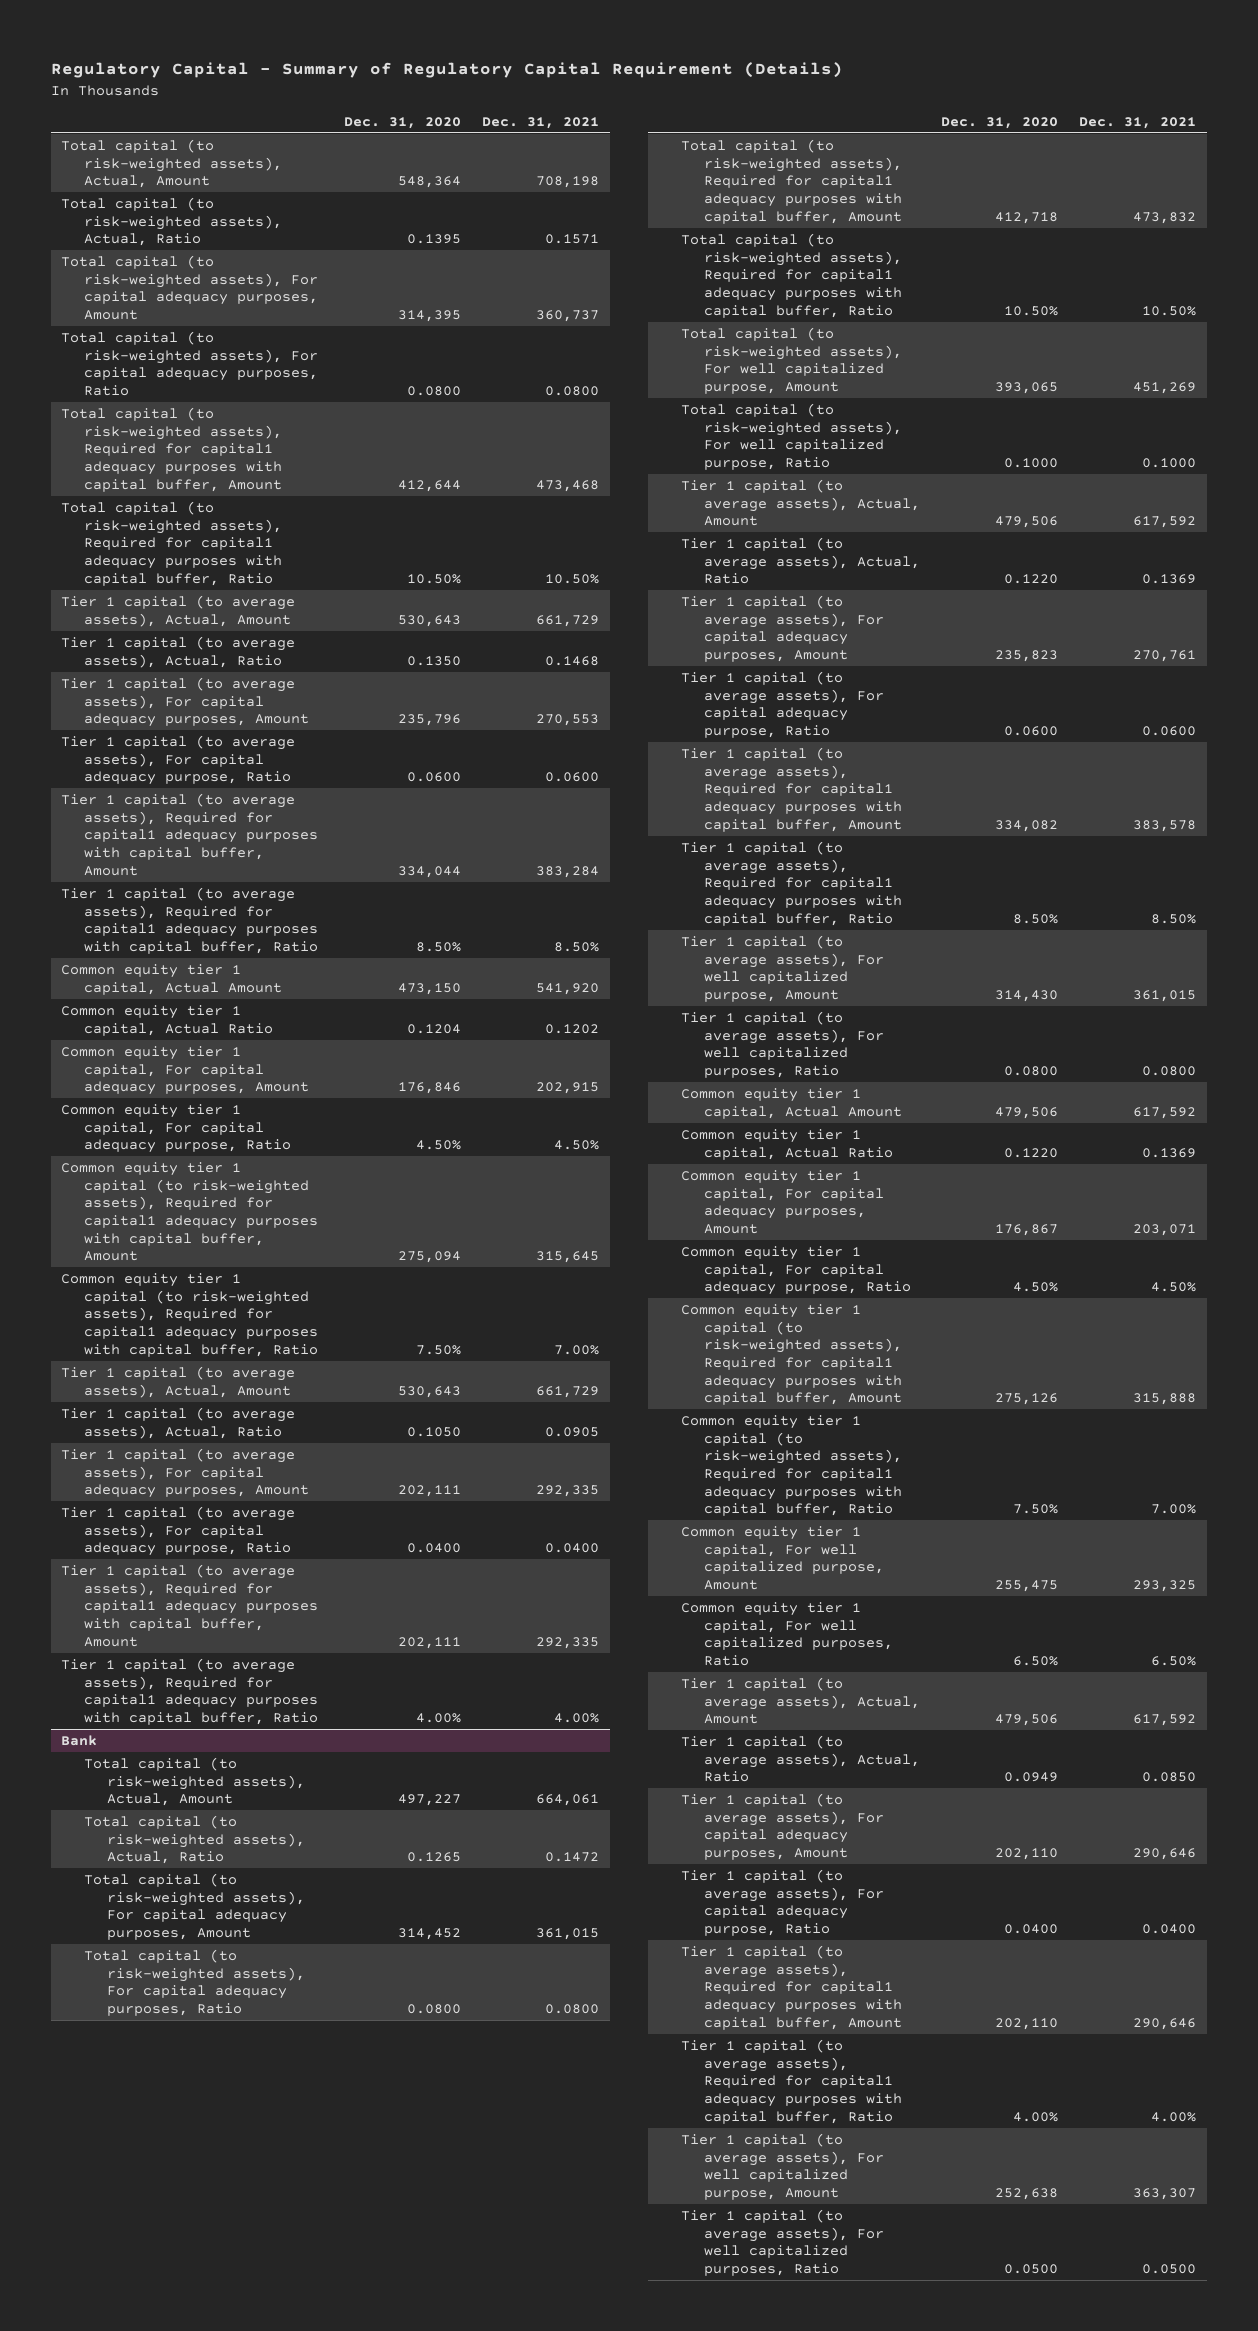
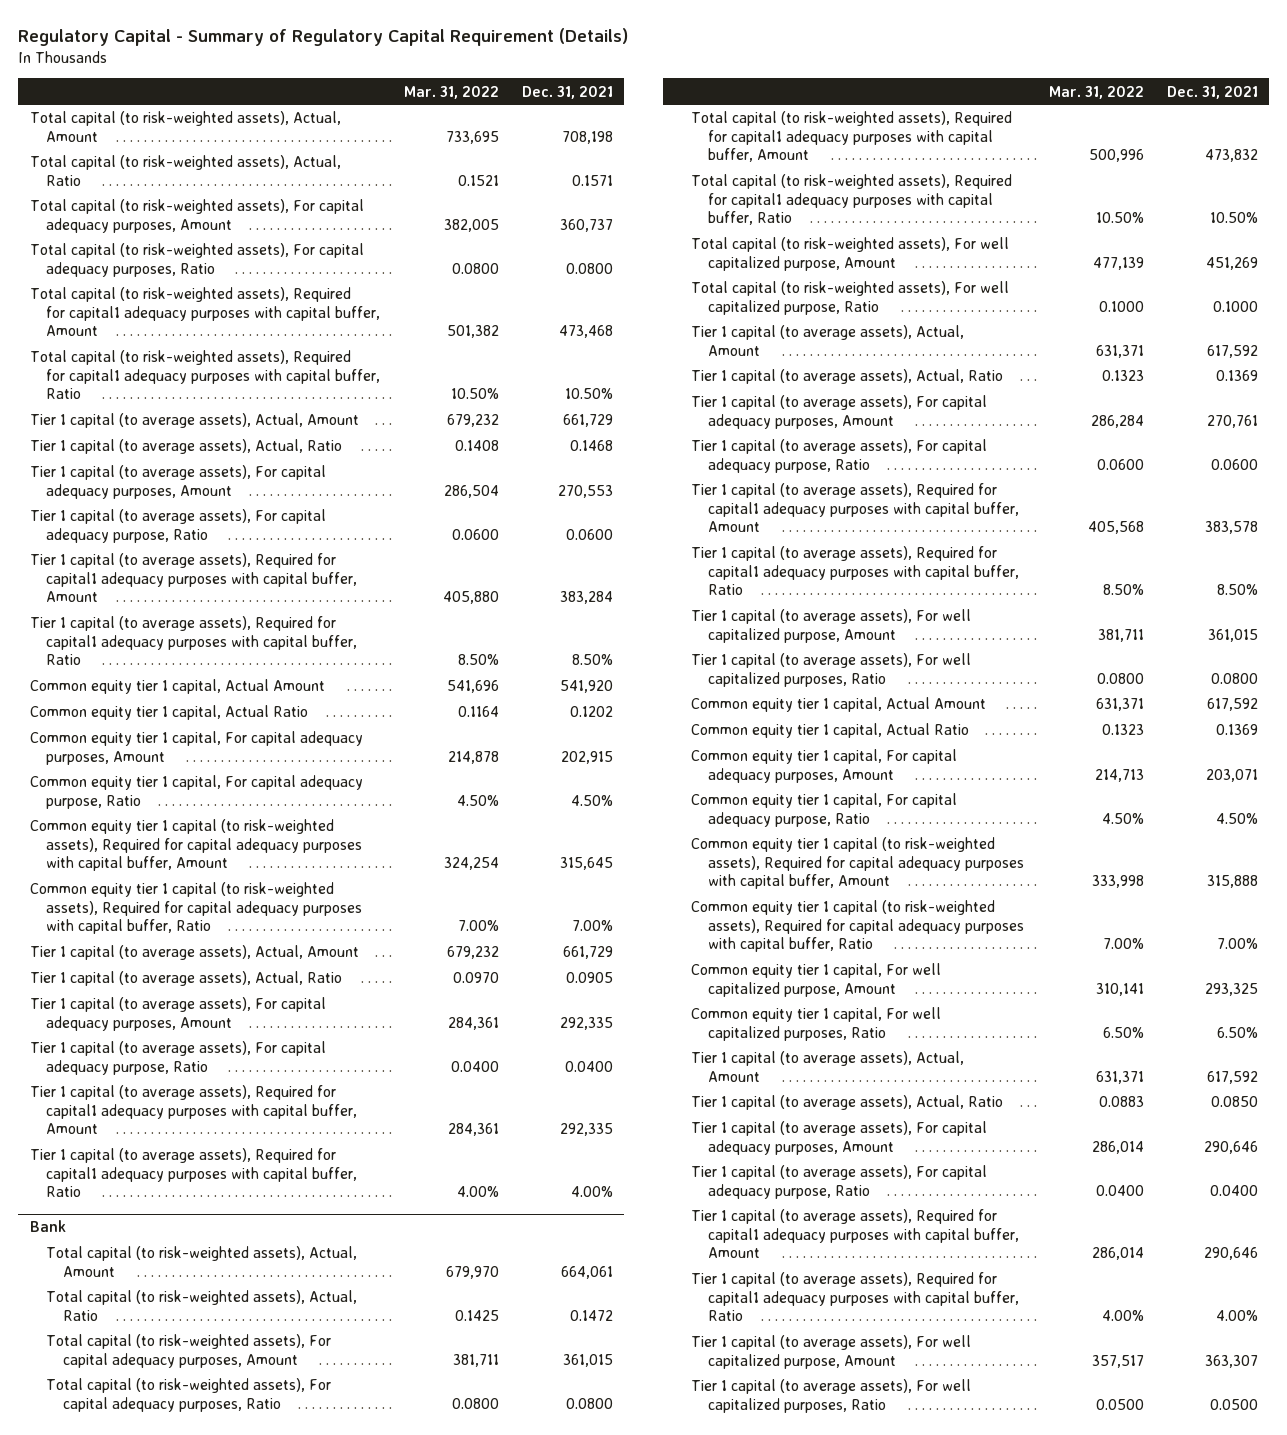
[344,116,462,129] Dec. 31, 2020 -> none
none -> [403,85,499,99] Mar. 31, 2022
[61,1161,319,1262] Common equity tier 1 capital (to risk-weighted assets), Required for capital1 adequacy purposes with capital buffer, Amount -> [29,819,363,872] Common equity tier 1 capital (to risk-weighted assets), Required for capital adequacy purposes with capital buffer, Amount
[61,1272,319,1357] Common equity tier 1 capital (to risk-weighted assets), Required for capital1 adequacy purposes with capital buffer, Ratio -> [29,882,363,935] Common equity tier 1 capital (to risk-weighted assets), Required for capital adequacy purposes with capital buffer, Ratio
[681,1303,903,1406] Common equity tier 1 capital (to risk-weighted assets), Required for capital1 adequacy purposes with capital buffer, Amount -> [691,837,1025,890] Common equity tier 1 capital (to risk-weighted assets), Required for capital adequacy purposes with capital buffer, Amount
[681,1414,903,1517] Common equity tier 1 capital (to risk-weighted assets), Required for capital1 adequacy purposes with capital buffer, Ratio -> [691,900,1025,953] Common equity tier 1 capital (to risk-weighted assets), Required for capital adequacy purposes with capital buffer, Ratio

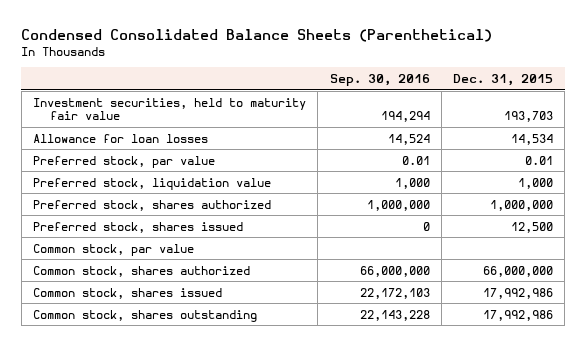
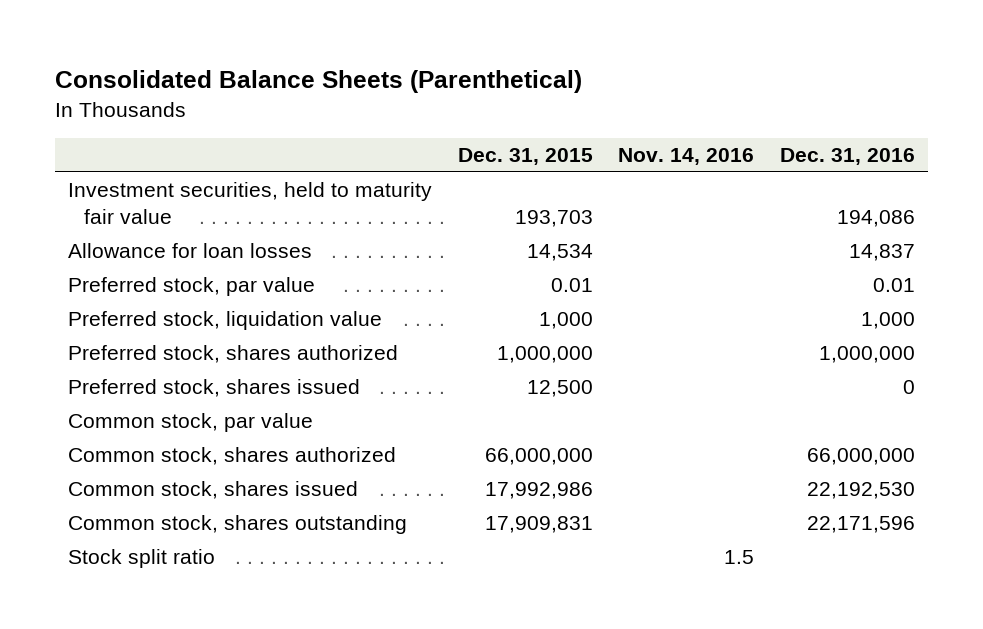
[21,28,493,42] Condensed Consolidated Balance Sheets (Parenthetical) -> [54,69,582,93] Consolidated Balance Sheets (Parenthetical)
[329,74,430,87] Sep. 30, 2016 -> none
none -> [618,148,755,166] Nov. 14, 2016
none -> [780,148,916,166] Dec. 31, 2016
[483,309,554,321] 17,992,986 -> [484,516,593,534] 17,909,831
none -> [67,549,215,569] Stock split ratio

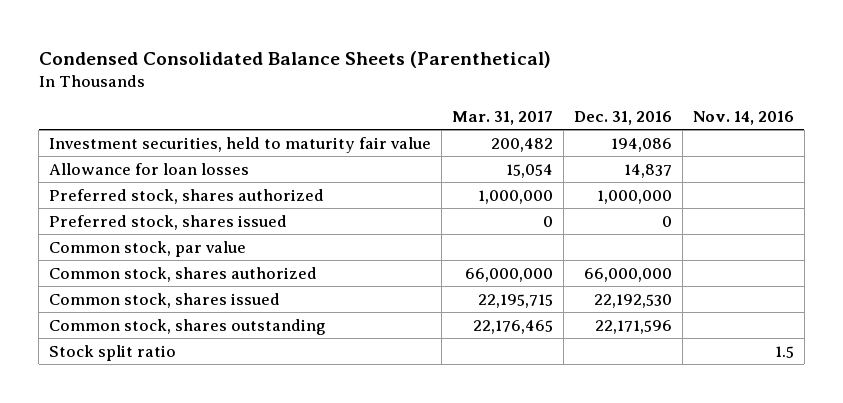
[54,69,582,93] Consolidated Balance Sheets (Parenthetical) -> [38,50,551,68] Condensed Consolidated Balance Sheets (Parenthetical)
[457,148,593,166] Dec. 31, 2015 -> none
none -> [452,111,554,126] Mar. 31, 2017
[67,277,315,297] Preferred stock, par value -> none
[67,311,382,331] Preferred stock, liquidation value -> none

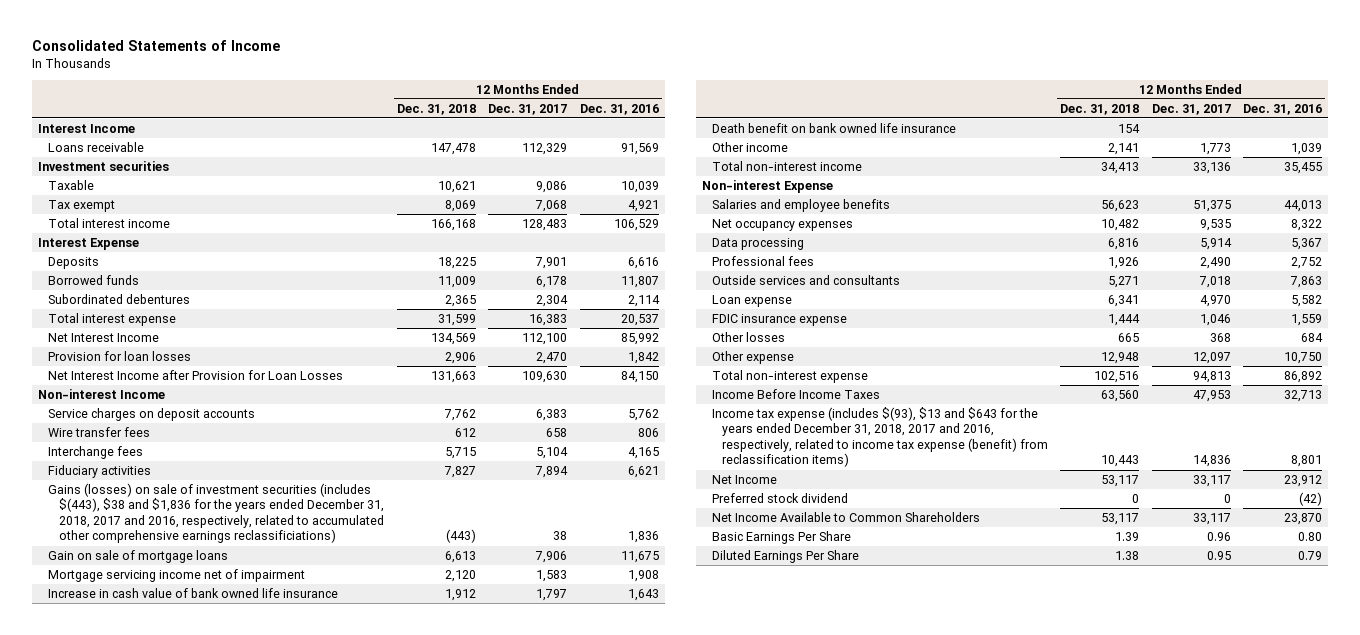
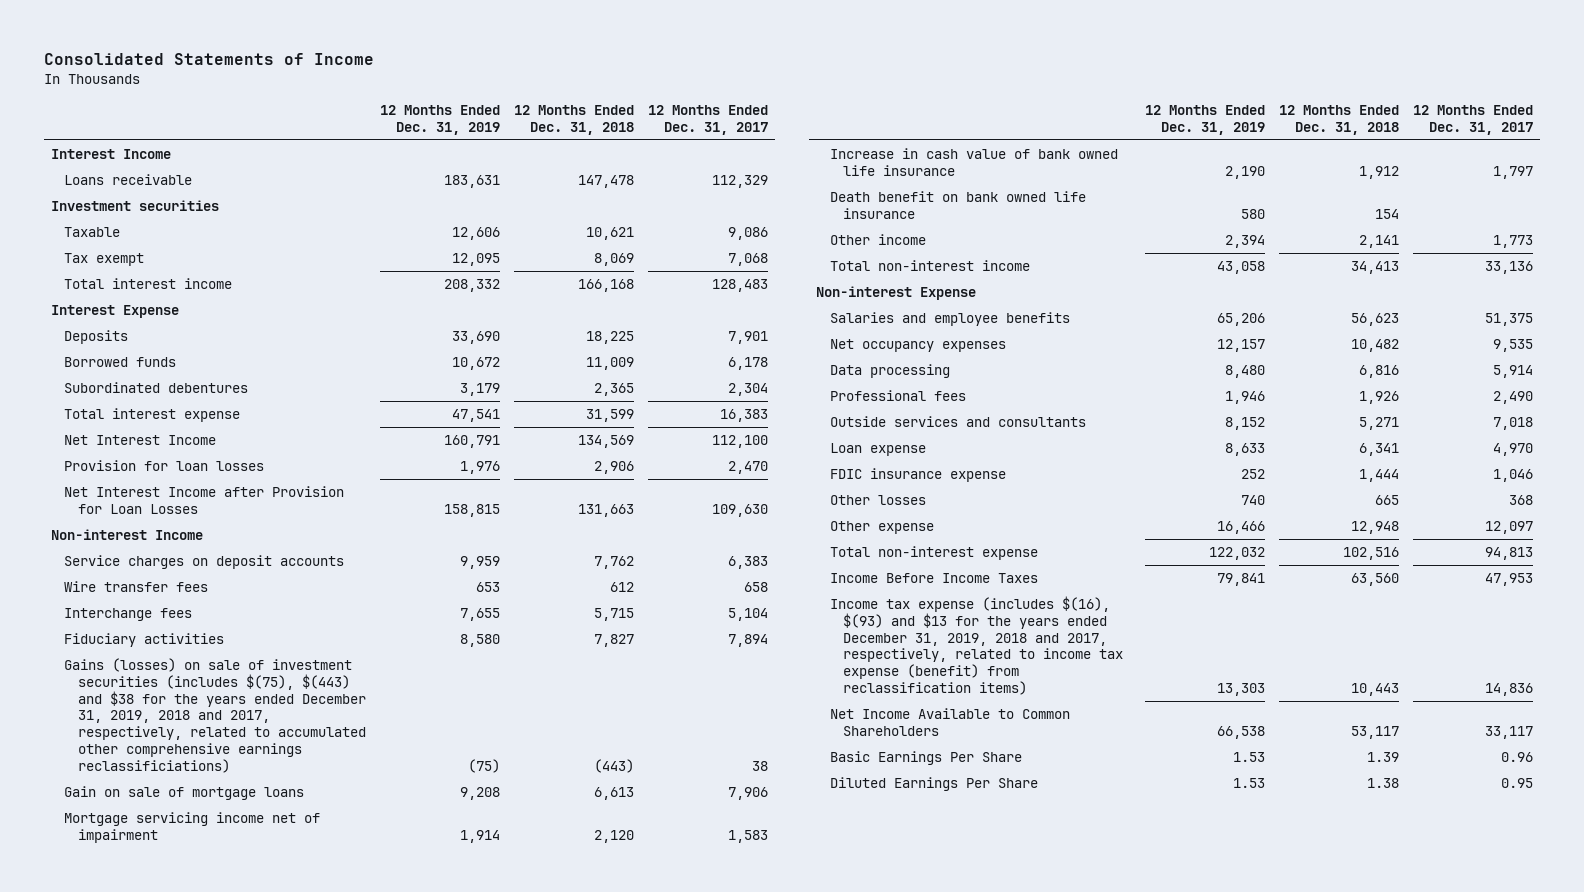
[579,103,659,115] Dec. 31, 2016 -> none
none -> [379,105,500,135] 12 Months Ended Dec. 31, 2019
[48,482,384,544] Gains (losses) on sale of investment securities (includes $(443), $38 and $1,836 for the years ended December 31, 2018, 2017 and 2016, respectively, related to accumulated other comprehensive earnings reclassificiations) -> [64,657,366,773] Gains (losses) on sale of investment securities (includes $(75), $(443) and $38 for the years ended December 31, 2019, 2018 and 2017, respectively, related to accumulated other comprehensive earnings reclassificiations)
[711,474,777,484] Net Income -> none
[711,492,848,503] Preferred stock dividend -> none
[711,406,1049,468] Income tax expense (includes $(93), $13 and $643 for the years ended December 31, 2018, 2017 and 2016, respectively, related to income tax expense (benefit) from reclassification items) -> [829,595,1124,696] Income tax expense (includes $(16), $(93) and $13 for the years ended December 31, 2019, 2018 and 2017, respectively, related to income tax expense (benefit) from reclassification items)

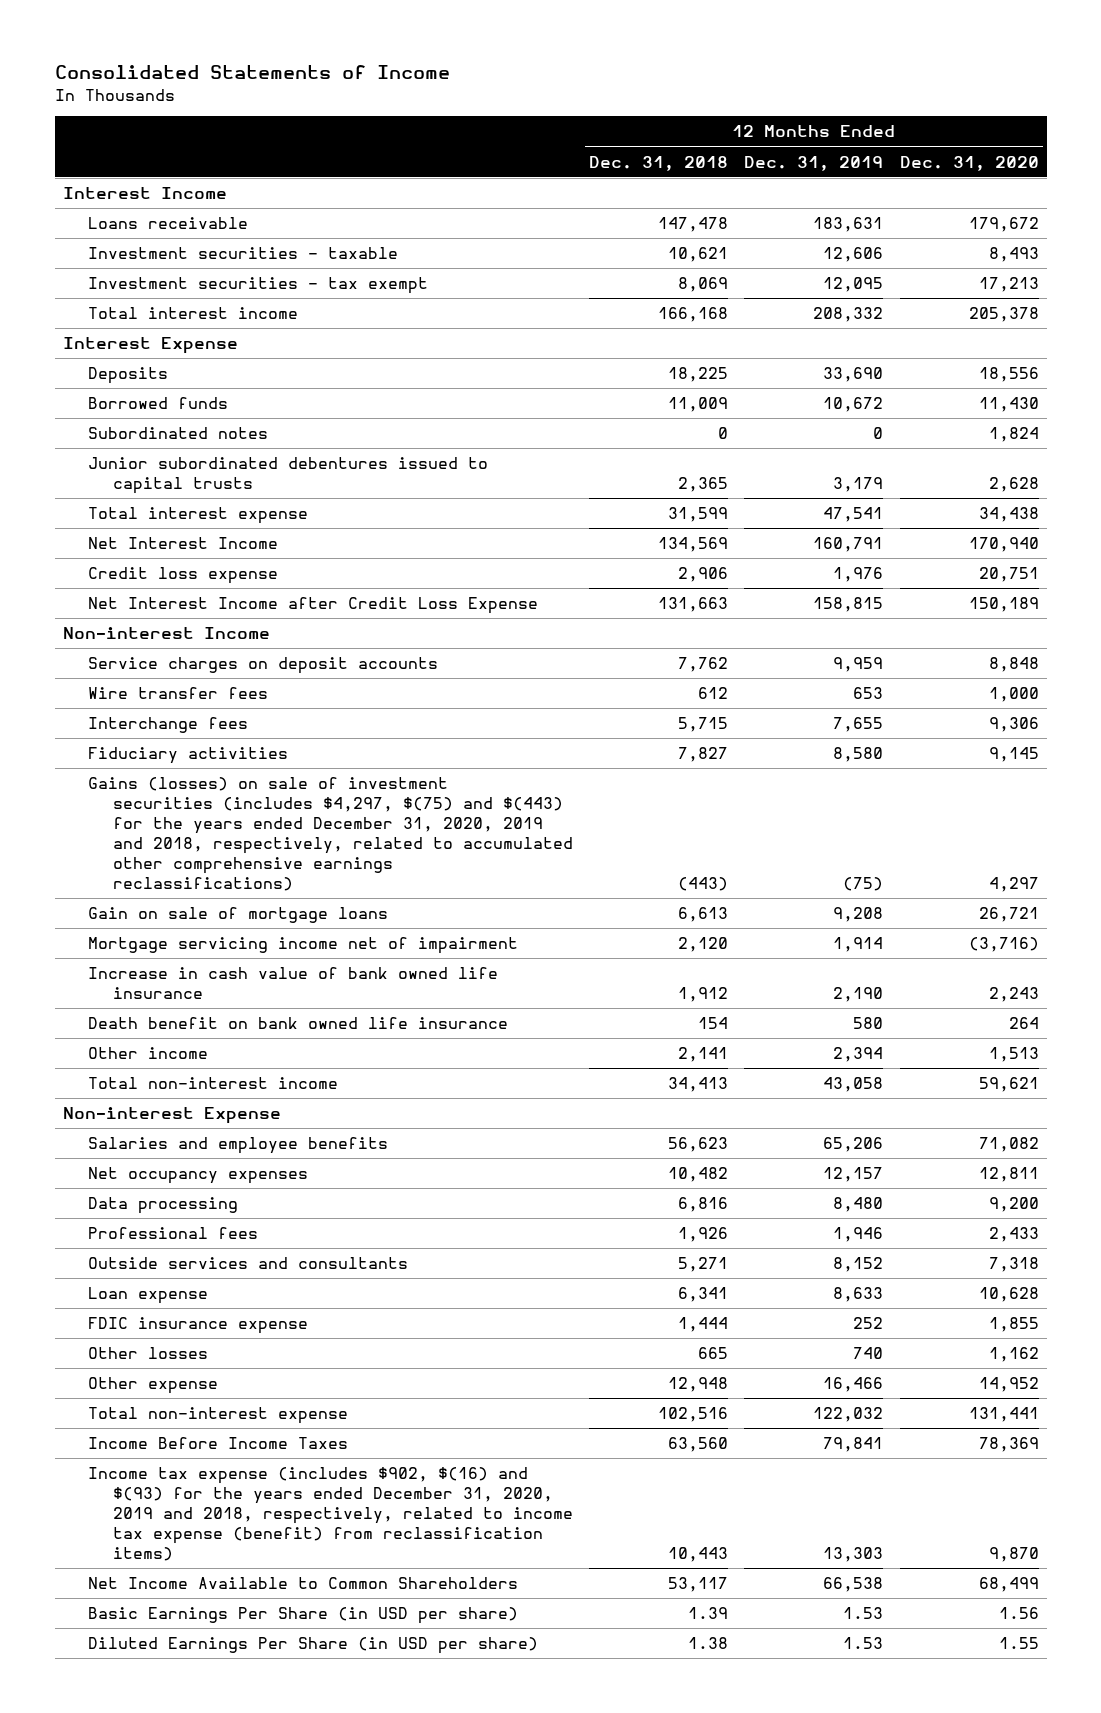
[648,105,769,135] 12 Months Ended Dec. 31, 2017 -> none
none -> [899,155,1039,171] Dec. 31, 2020
[50,199,219,211] Investment securities -> none
[64,226,121,237] Taxable -> [87,247,398,260] Investment securities - taxable
[64,252,145,266] Tax exempt -> [87,277,428,295] Investment securities - tax exempt
[64,381,249,393] Subordinated debentures -> [87,427,268,440] Subordinated notes
[459,382,500,396] 3,179 -> [873,427,884,440] 0
[593,382,634,396] 2,365 -> [717,427,728,440] 0
none -> [87,457,488,495] Junior subordinated debentures issued to capital trusts
[64,459,265,471] Provision for loan losses -> [87,567,278,585] Credit loss expense
[64,485,345,514] Net Interest Income after Provision for Loan Losses -> [87,597,538,615] Net Interest Income after Credit Loss Expense
[64,657,366,773] Gains (losses) on sale of investment securities (includes $(75), $(443) and $38 for the years ended December 31, 2019, 2018 and 2017, respectively, related to accumulated other comprehensive earnings reclassificiations) -> [87,777,573,891] Gains (losses) on sale of investment securities (includes $4,297, $(75) and $(443) for the years ended December 31, 2020, 2019 and 2018, respectively, related to accumulated other comprehensive earnings reclassifications)
[829,595,1124,696] Income tax expense (includes $(16), $(93) and $13 for the years ended December 31, 2019, 2018 and 2017, respectively, related to income tax expense (benefit) from reclassification items) -> [87,1467,573,1561] Income tax expense (includes $902, $(16) and $(93) for the years ended December 31, 2020, 2019 and 2018, respectively, related to income tax expense (benefit) from reclassification items)
[829,750,1022,765] Basic Earnings Per Share -> [87,1607,518,1625] Basic Earnings Per Share (in USD per share)
[829,776,1038,791] Diluted Earnings Per Share -> [87,1637,538,1655] Diluted Earnings Per Share (in USD per share)

